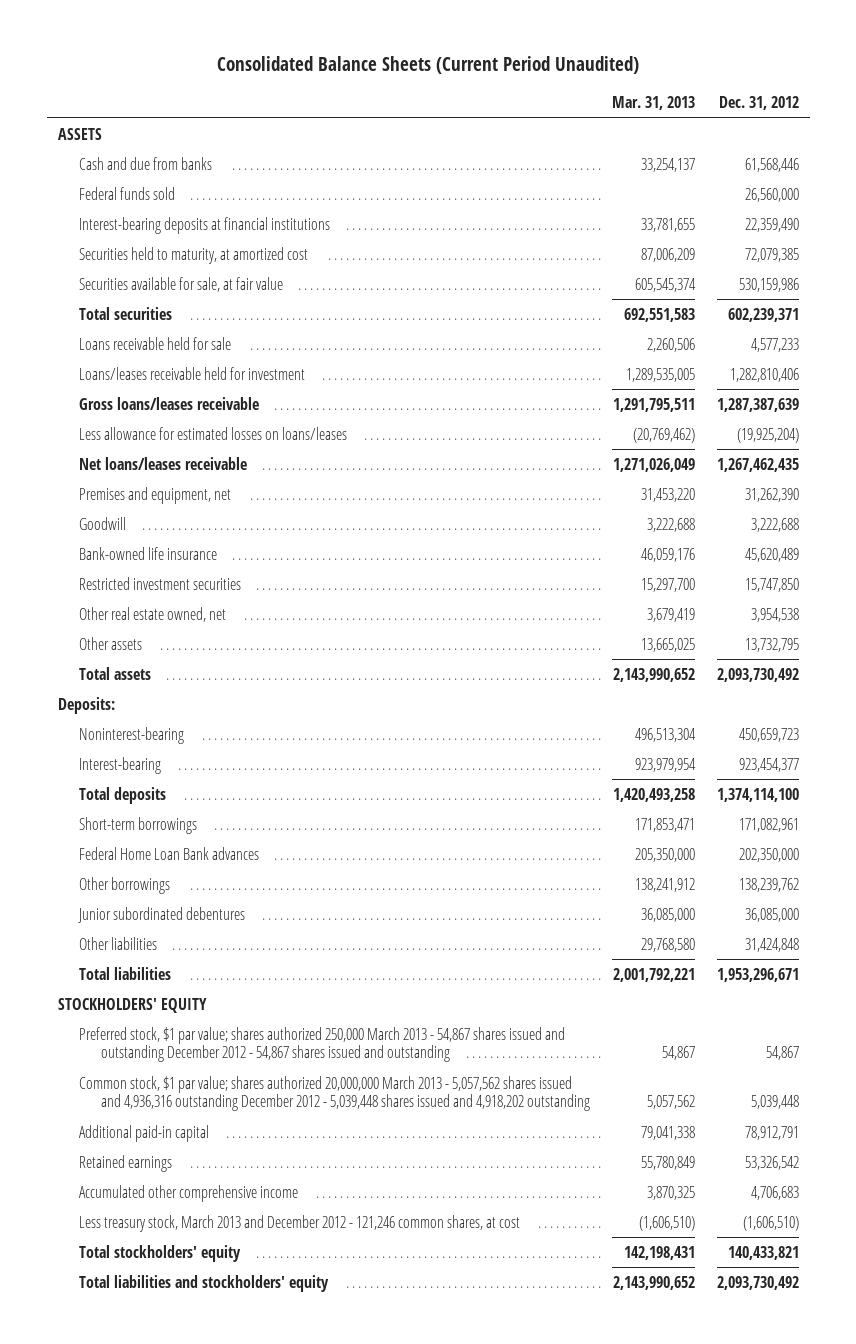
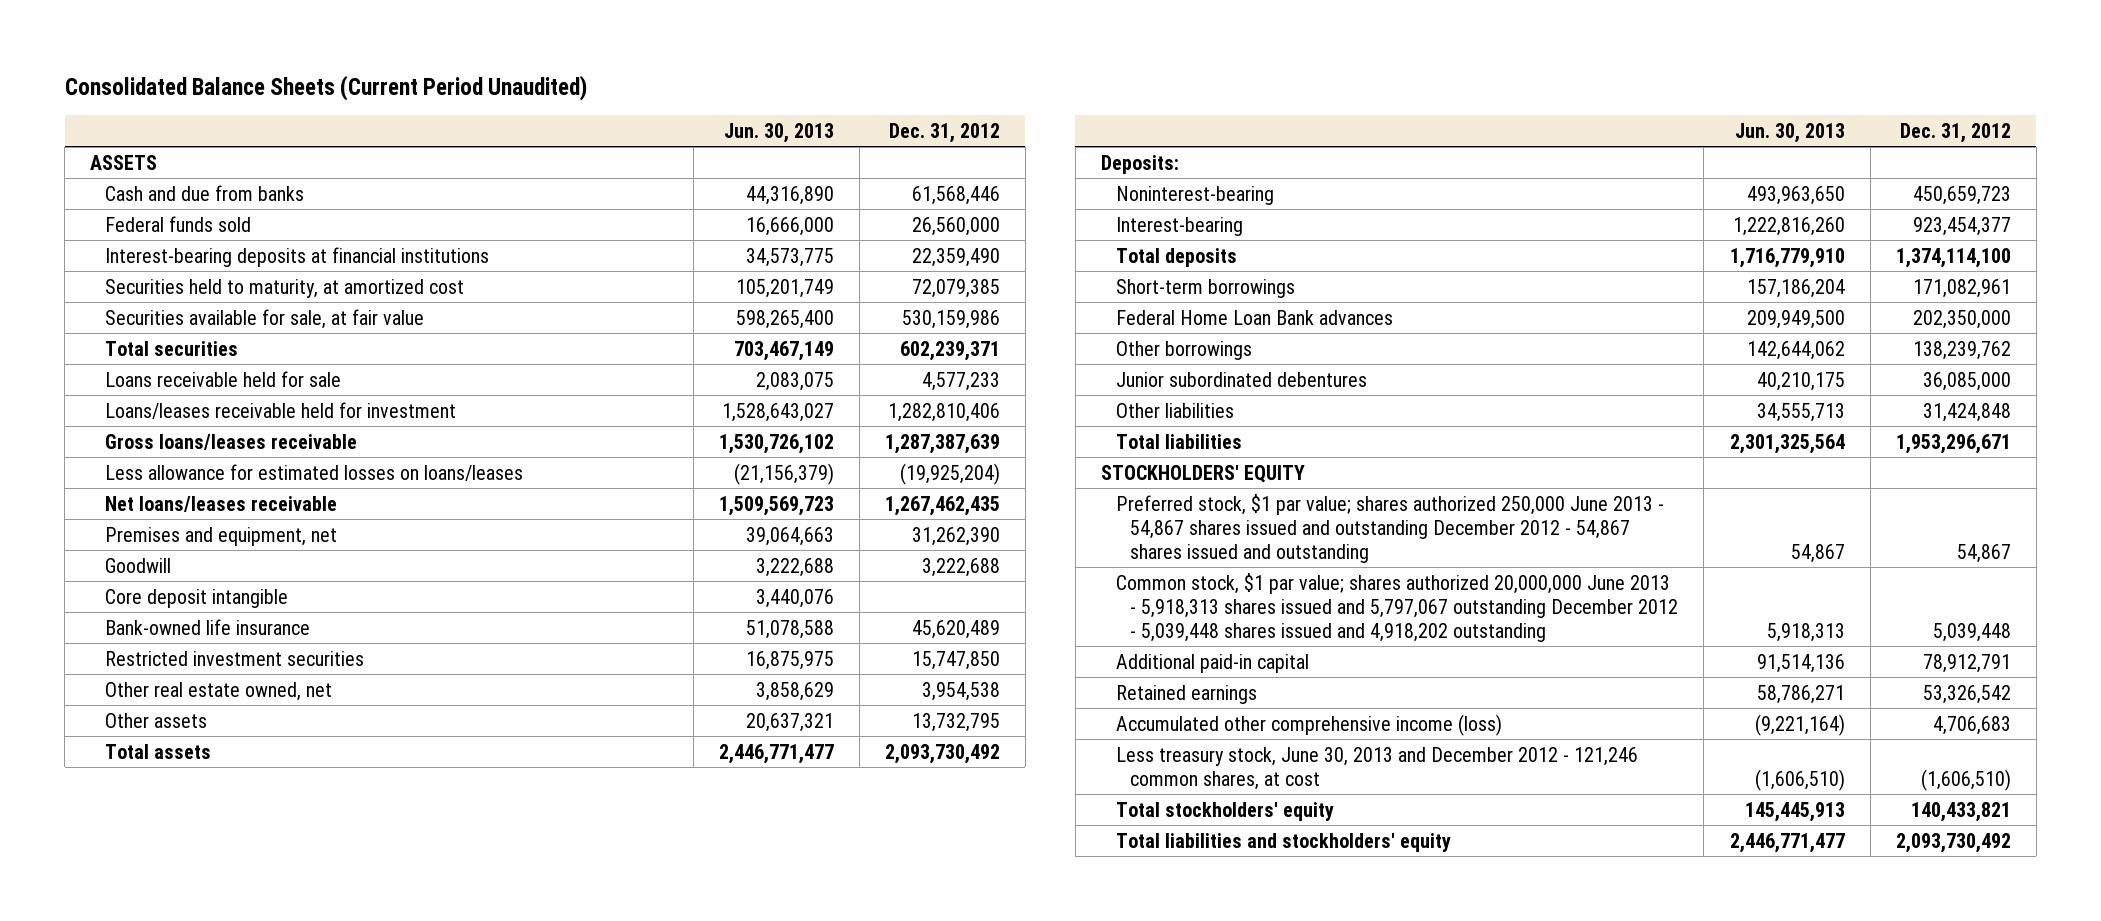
[611,96,695,111] Mar. 31, 2013 -> none
none -> [723,122,834,143] Jun. 30, 2013
none -> [104,588,288,608] Core deposit intangible
[79,1026,566,1063] Preferred stock, $1 par value; shares authorized 250,000 March 2013 - 54,867 shares issued and outstanding December 2012 - 54,867 shares issued and outstanding -> [1115,493,1664,563] Preferred stock, $1 par value; shares authorized 250,000 June 2013 - 54,867 shares issued and outstanding December 2012 - 54,867 shares issued and outstanding
[79,1075,590,1112] Common stock, $1 par value; shares authorized 20,000,000 March 2013 - 5,057,562 shares issued and 4,936,316 outstanding December 2012 - 5,039,448 shares issued and 4,918,202 outstanding -> [1115,572,1679,642] Common stock, $1 par value; shares authorized 20,000,000 June 2013 - 5,918,313 shares issued and 5,797,067 outstanding December 2012 - 5,039,448 shares issued and 4,918,202 outstanding
[79,1184,299,1202] Accumulated other comprehensive income -> [1115,713,1502,736] Accumulated other comprehensive income (loss)
[79,1214,521,1232] Less treasury stock, March 2013 and December 2012 - 121,246 common shares, at cost -> [1115,746,1638,790] Less treasury stock, June 30, 2013 and December 2012 - 121,246 common shares, at cost

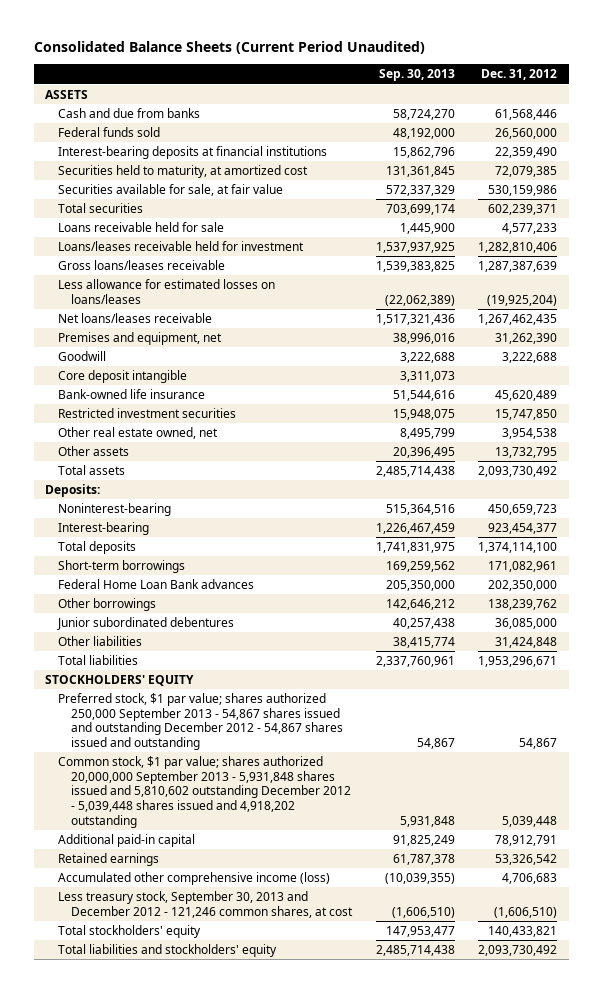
[723,122,834,143] Jun. 30, 2013 -> none
none -> [378,69,455,82] Sep. 30, 2013
[1115,493,1664,563] Preferred stock, $1 par value; shares authorized 250,000 June 2013 - 54,867 shares issued and outstanding December 2012 - 54,867 shares issued and outstanding -> [58,692,344,751] Preferred stock, $1 par value; shares authorized 250,000 September 2013 - 54,867 shares issued and outstanding December 2012 - 54,867 shares issued and outstanding
[1115,572,1679,642] Common stock, $1 par value; shares authorized 20,000,000 June 2013 - 5,918,313 shares issued and 5,797,067 outstanding December 2012 - 5,039,448 shares issued and 4,918,202 outstanding -> [58,755,352,828] Common stock, $1 par value; shares authorized 20,000,000 September 2013 - 5,931,848 shares issued and 5,810,602 outstanding December 2012 - 5,039,448 shares issued and 4,918,202 outstanding
[1115,746,1638,790] Less treasury stock, June 30, 2013 and December 2012 - 121,246 common shares, at cost -> [58,890,354,918] Less treasury stock, September 30, 2013 and December 2012 - 121,246 common shares, at cost

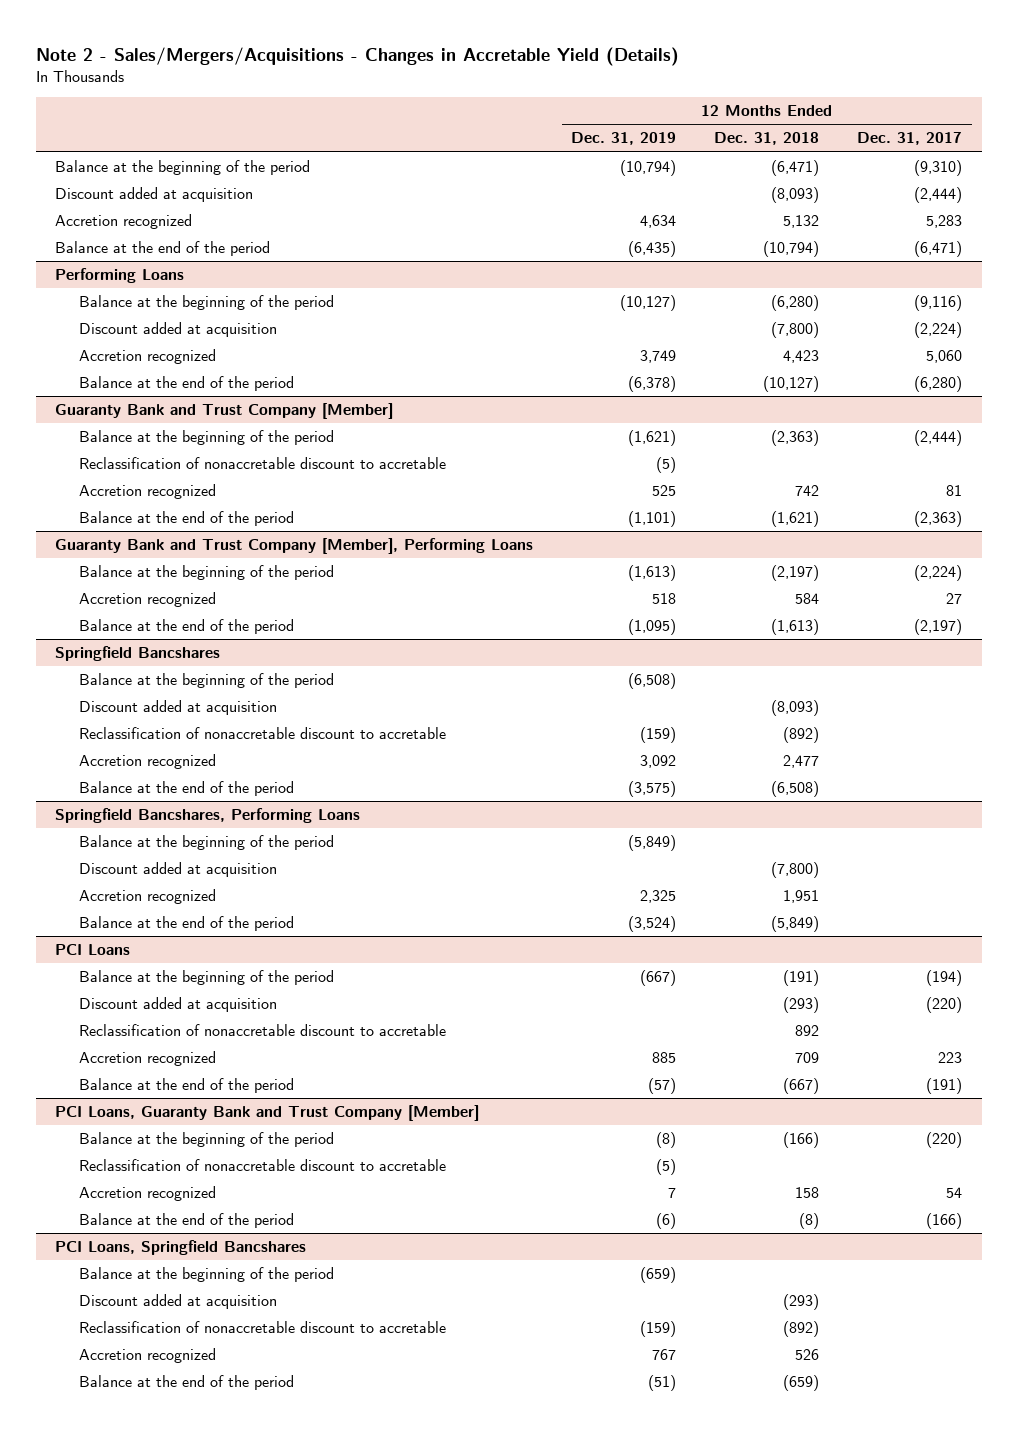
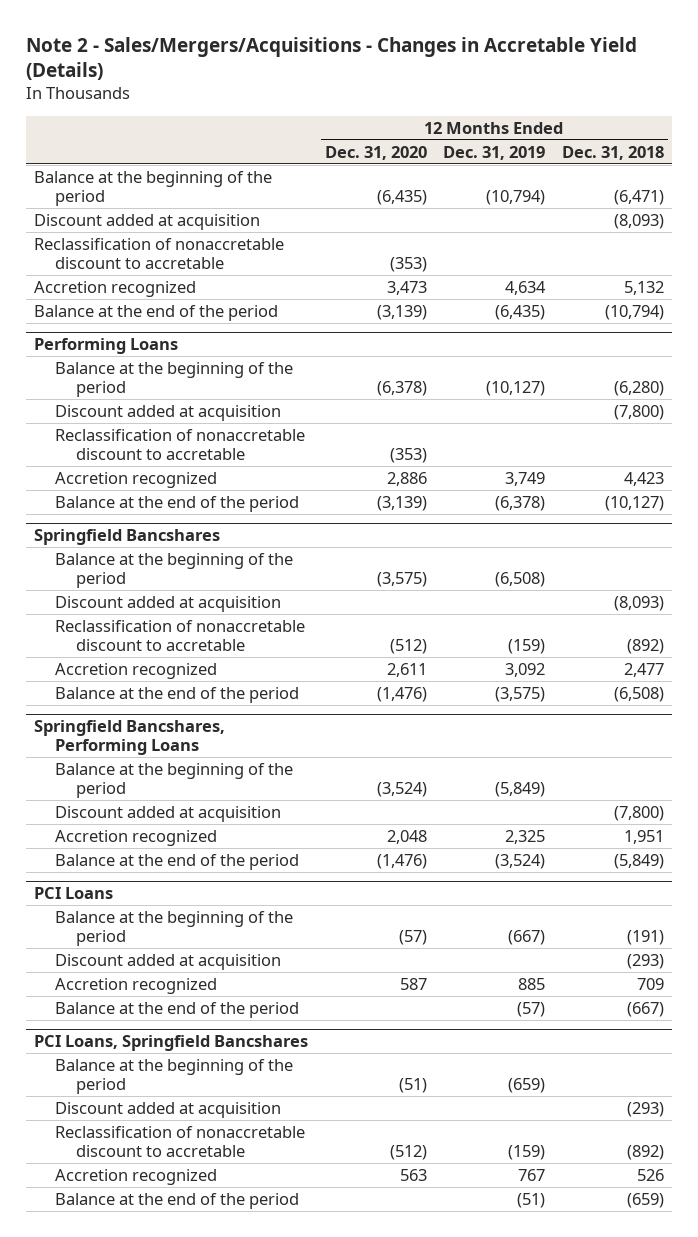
[857,132,963,146] Dec. 31, 2017 -> none
none -> [324,145,427,160] Dec. 31, 2020
none -> [34,237,285,269] Reclassification of nonaccretable discount to accretable
none -> [55,428,306,460] Reclassification of nonaccretable discount to accretable
[55,403,394,420] Guaranty Bank and Trust Company [Member] -> none
[79,430,335,446] Balance at the beginning of the period -> none
[79,457,447,470] Reclassification of nonaccretable discount to accretable -> none
[79,484,217,500] Accretion recognized -> none
[79,511,295,527] Balance at the end of the period -> none
[55,538,534,555] Guaranty Bank and Trust Company [Member], Performing Loans -> none
[79,565,335,581] Balance at the beginning of the period -> none
[79,592,217,608] Accretion recognized -> none
[79,619,295,635] Balance at the end of the period -> none
[79,1024,447,1037] Reclassification of nonaccretable discount to accretable -> none
[55,1105,480,1122] PCI Loans, Guaranty Bank and Trust Company [Member] -> none
[79,1132,335,1148] Balance at the beginning of the period -> none
[79,1159,447,1172] Reclassification of nonaccretable discount to accretable -> none
[79,1186,217,1202] Accretion recognized -> none
[79,1213,295,1229] Balance at the end of the period -> none

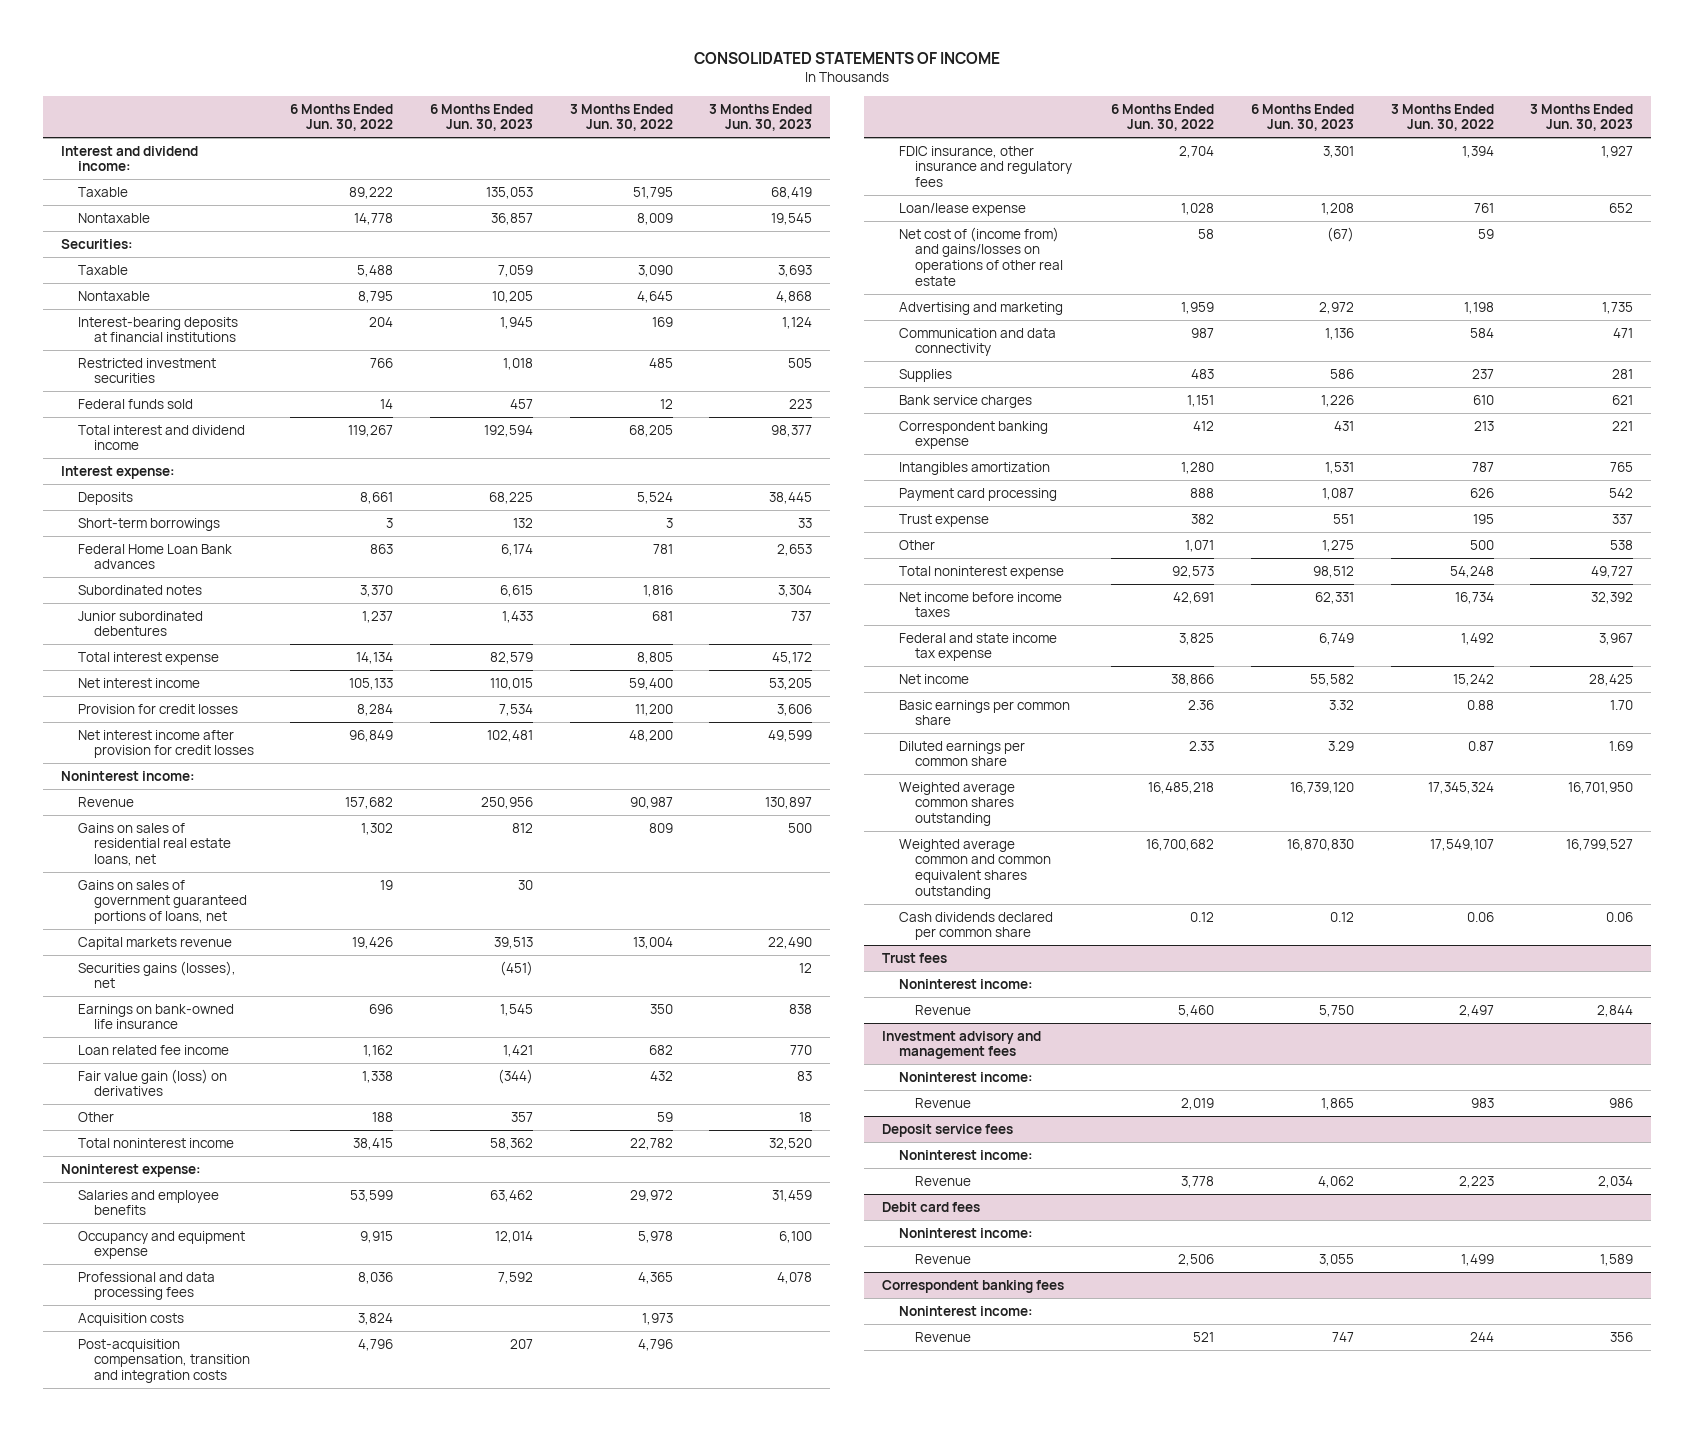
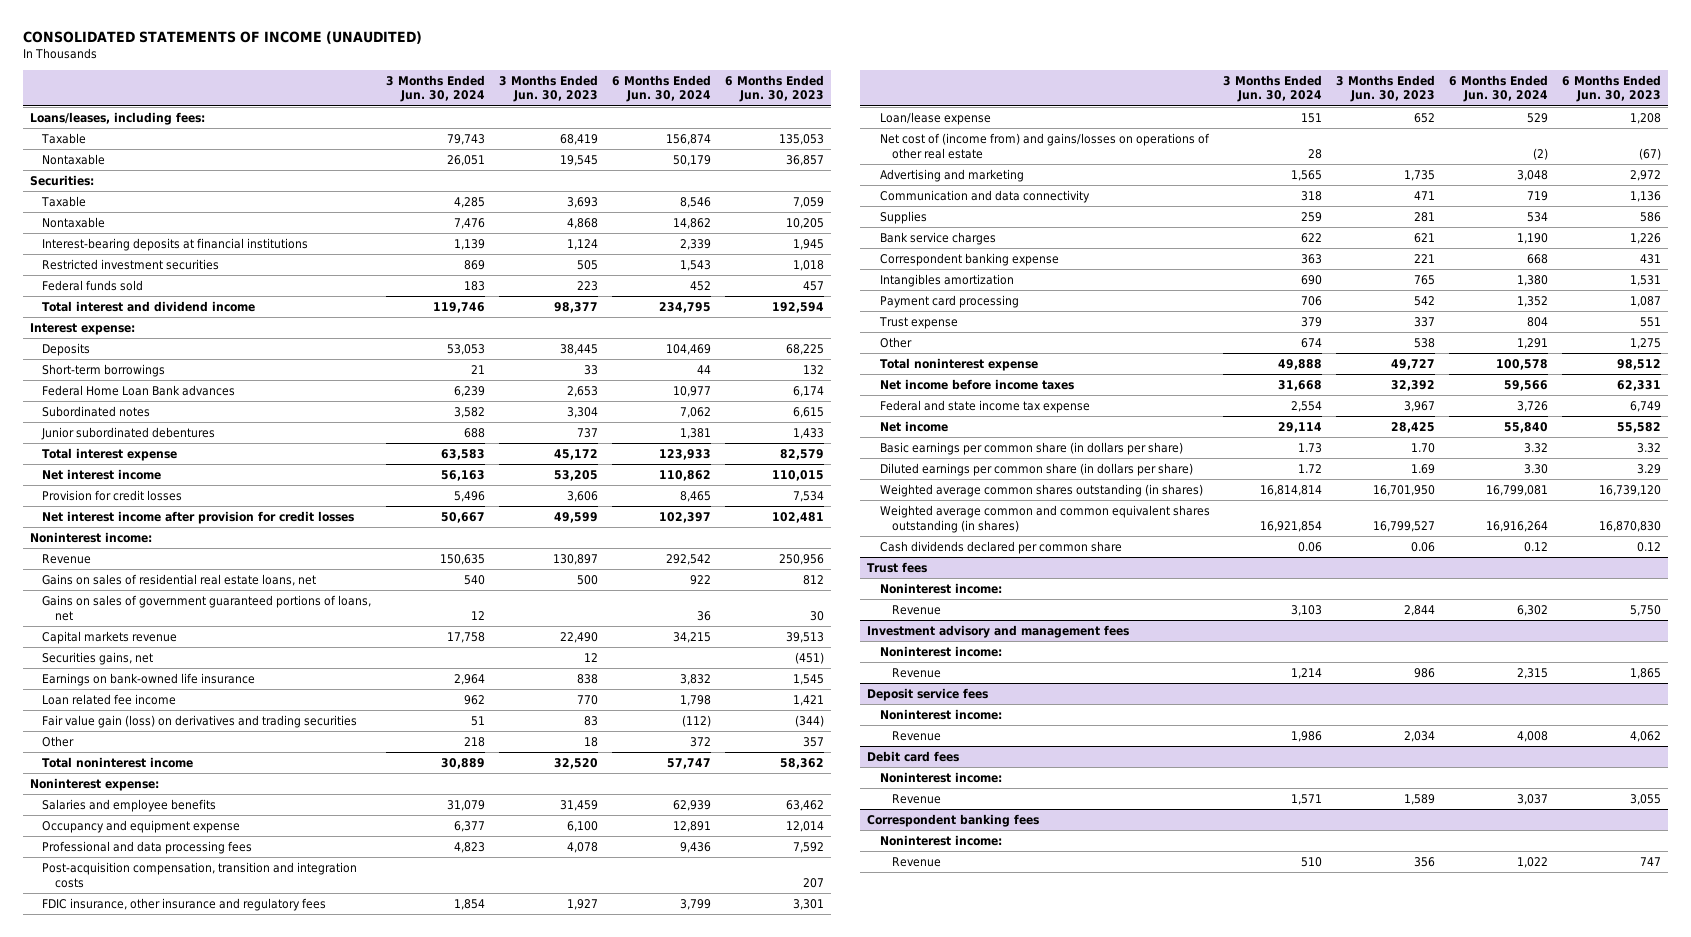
[694,52,1001,65] CONSOLIDATED STATEMENTS OF INCOME -> [23,30,423,44] CONSOLIDATED STATEMENTS OF INCOME (UNAUDITED)
[290,103,394,132] 6 Months Ended Jun. 30, 2022 -> none
[569,103,673,132] 3 Months Ended Jun. 30, 2022 -> none
none -> [386,74,486,103] 3 Months Ended Jun. 30, 2024
none -> [612,74,712,103] 6 Months Ended Jun. 30, 2024
[61,145,199,172] Interest and dividend income: -> none
none -> [30,112,206,126] Loans/leases, including fees:
[77,960,236,989] Securities gains (losses), net -> [42,652,154,666] Securities gains, net
[77,1068,227,1097] Fair value gain (loss) on derivatives -> [42,715,358,729] Fair value gain (loss) on derivatives and trading securities
[77,1312,184,1326] Acquisition costs -> none
[898,699,1070,726] Basic earnings per common share -> [879,442,1183,456] Basic earnings per common share (in dollars per share)
[898,740,1025,767] Diluted earnings per common share -> [879,463,1193,477] Diluted earnings per common share (in dollars per share)
[898,781,1015,827] Weighted average common shares outstanding -> [879,484,1203,498] Weighted average common shares outstanding (in shares)
[898,838,1051,899] Weighted average common and common equivalent shares outstanding -> [879,505,1210,533] Weighted average common and common equivalent shares outstanding (in shares)

